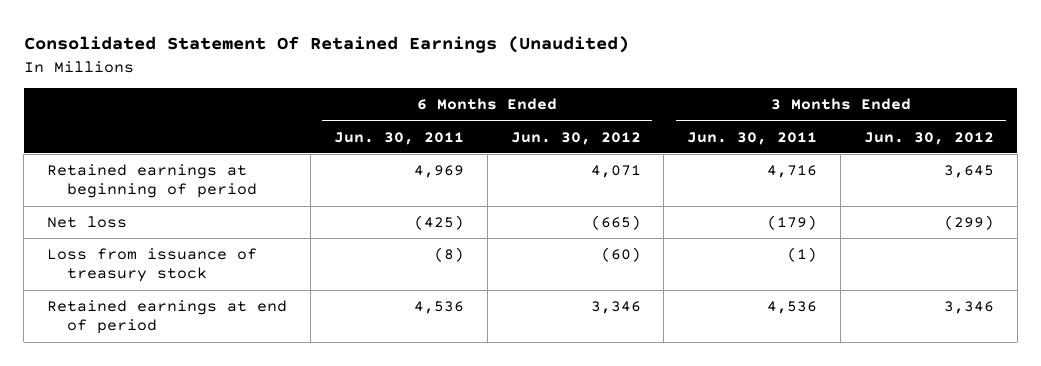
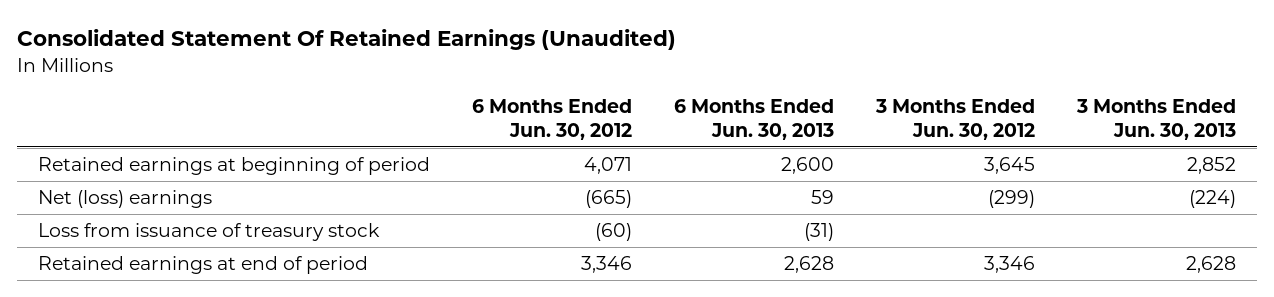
[333,131,464,145] Jun. 30, 2011 -> none
[687,131,818,145] Jun. 30, 2011 -> none
none -> [673,99,834,141] 6 Months Ended Jun. 30, 2013
none -> [1075,99,1236,141] 3 Months Ended Jun. 30, 2013
[47,216,128,229] Net loss -> [37,189,212,208] Net (loss) earnings

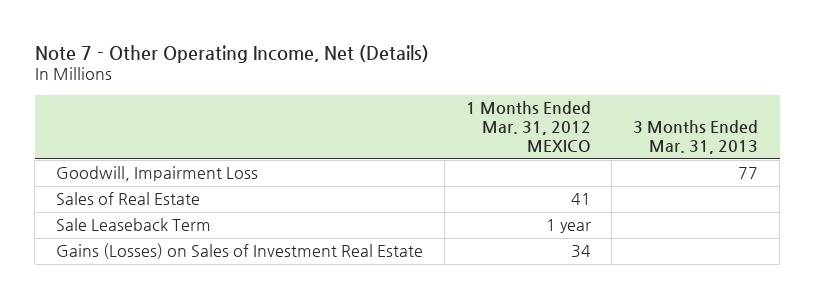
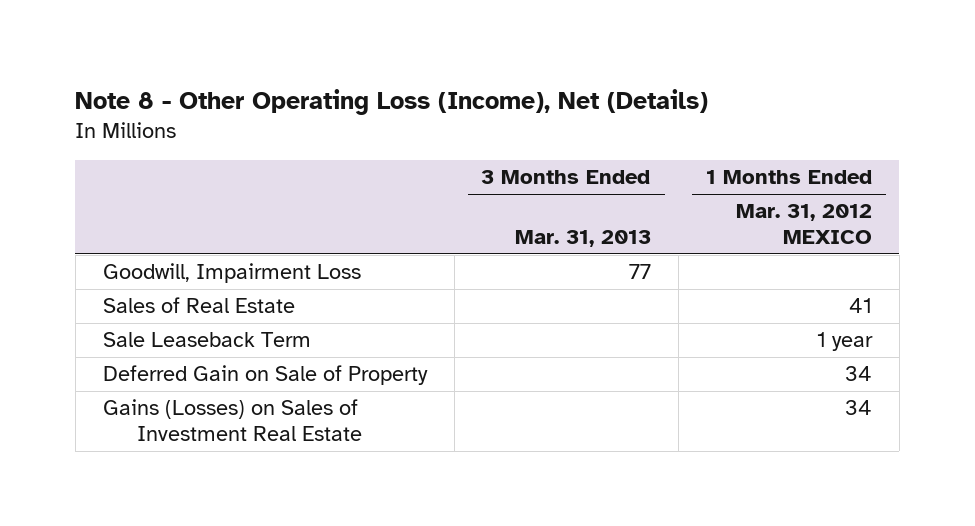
[34,44,429,63] Note 7 - Other Operating Income, Net (Details) -> [75,89,709,116] Note 8 - Other Operating Loss (Income), Net (Details)
none -> [102,365,428,386] Deferred Gain on Sale of Property

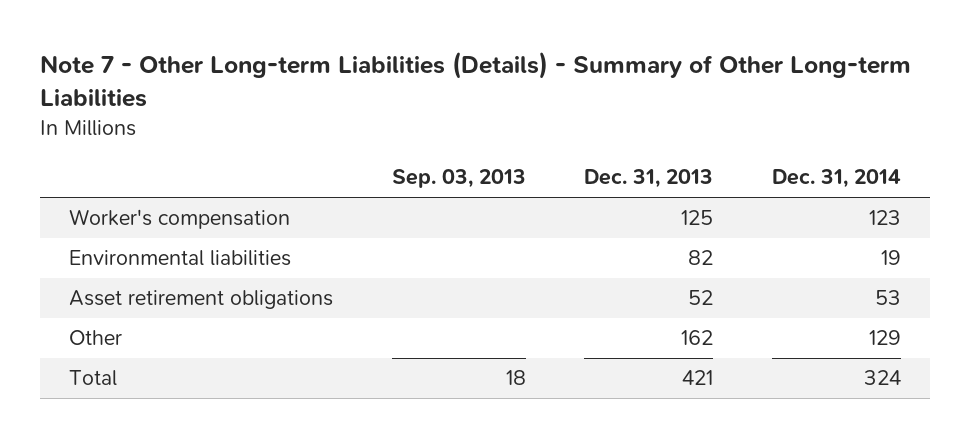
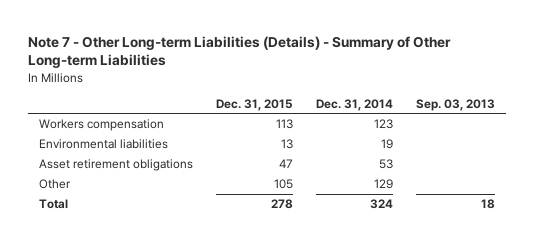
[584,169,714,189] Dec. 31, 2013 -> none
none -> [216,98,294,111] Dec. 31, 2015
[69,209,291,230] Worker's compensation -> [39,119,165,132] Workers compensation

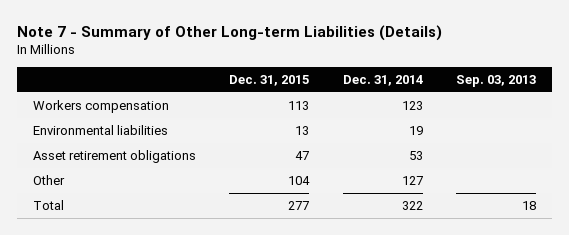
[28,35,452,69] Note 7 - Other Long-term Liabilities (Details) - Summary of Other Long-term Liabilities -> [16,24,442,41] Note 7 - Summary of Other Long-term Liabilities (Details)
[274,179,294,190] 105 -> [288,175,311,185] 104
[374,179,394,190] 129 -> [401,175,423,185] 127
[271,199,294,210] 278 -> [288,200,310,210] 277
[370,199,394,210] 324 -> [401,200,423,210] 322

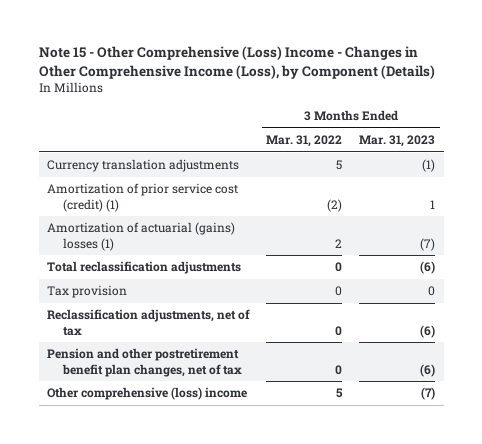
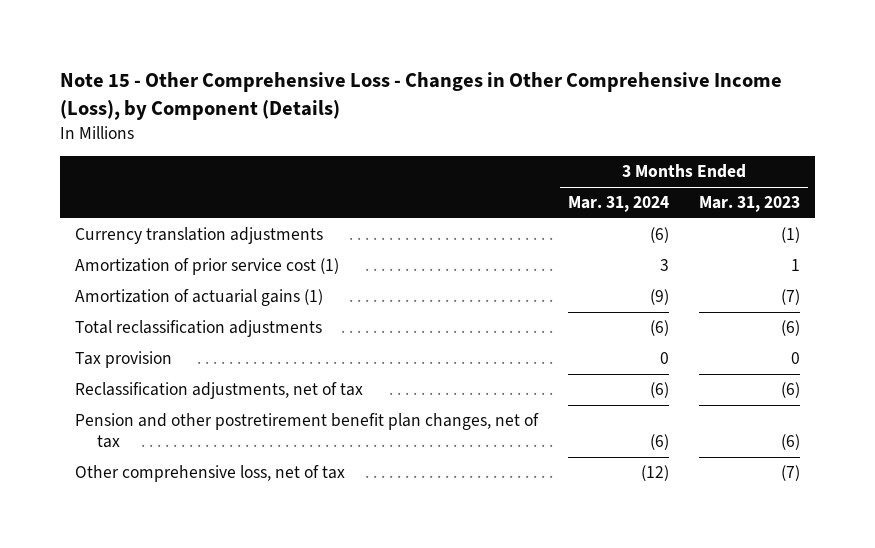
[38,46,435,79] Note 15 - Other Comprehensive (Loss) Income - Changes in Other Comprehensive Income (Loss), by Component (Details) -> [59,72,782,120] Note 15 - Other Comprehensive Loss - Changes in Other Comprehensive Income (Loss), by Component (Details)
[266,135,343,148] Mar. 31, 2022 -> none
none -> [568,196,670,213] Mar. 31, 2024
[47,183,239,212] Amortization of prior service cost (credit) (1) -> [74,258,339,276] Amortization of prior service cost (1)
[47,222,236,251] Amortization of actuarial (gains) losses (1) -> [74,289,323,307] Amortization of actuarial gains (1)
[47,387,248,401] Other comprehensive (loss) income -> none
none -> [74,465,345,483] Other comprehensive loss, net of tax

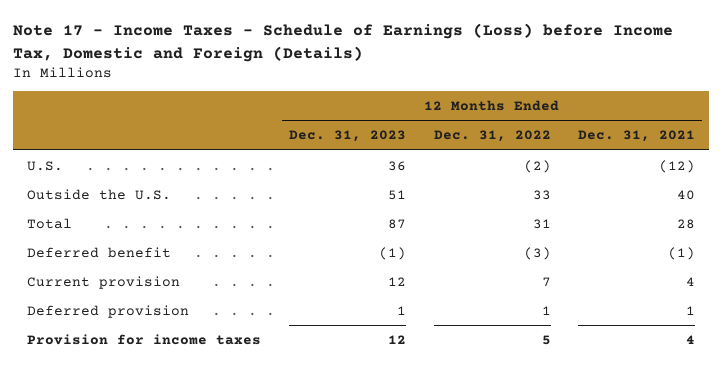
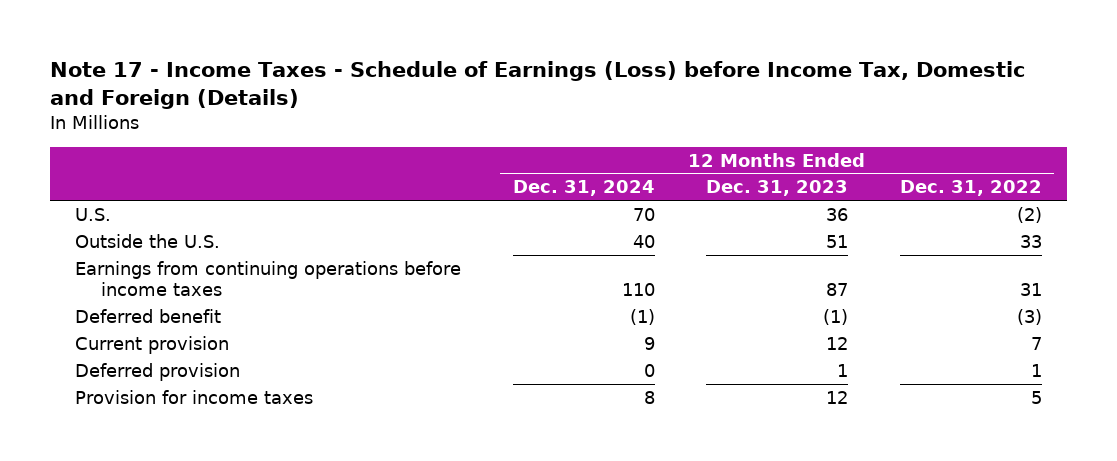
[578,130,696,143] Dec. 31, 2021 -> none
none -> [512,180,655,197] Dec. 31, 2024
[27,217,73,229] Total -> [75,260,462,296] Earnings from continuing operations before income taxes

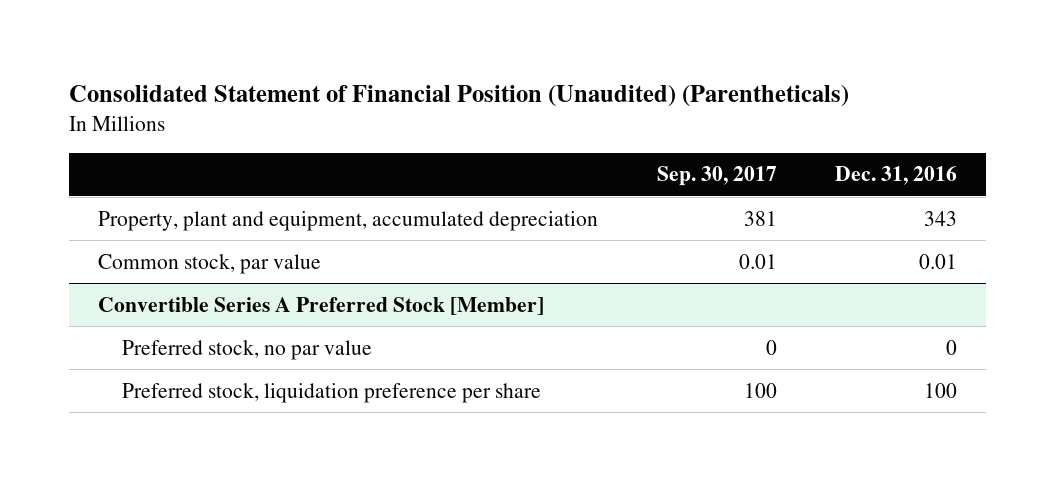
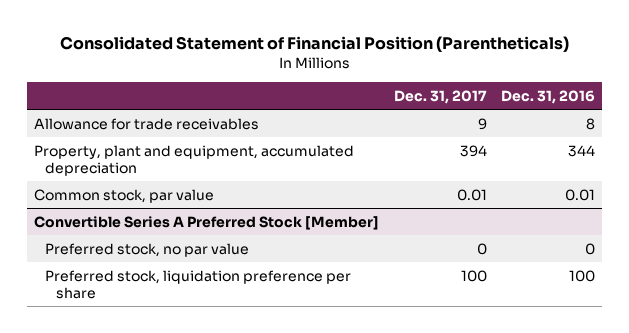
[68,85,849,108] Consolidated Statement of Financial Position (Unaudited) (Parentheticals) -> [59,35,569,52] Consolidated Statement of Financial Position (Parentheticals)
[656,166,777,187] Sep. 30, 2017 -> none
none -> [393,89,487,104] Dec. 31, 2017
none -> [34,117,260,130] Allowance for trade receivables
[923,210,957,226] 343 -> [568,144,596,157] 344

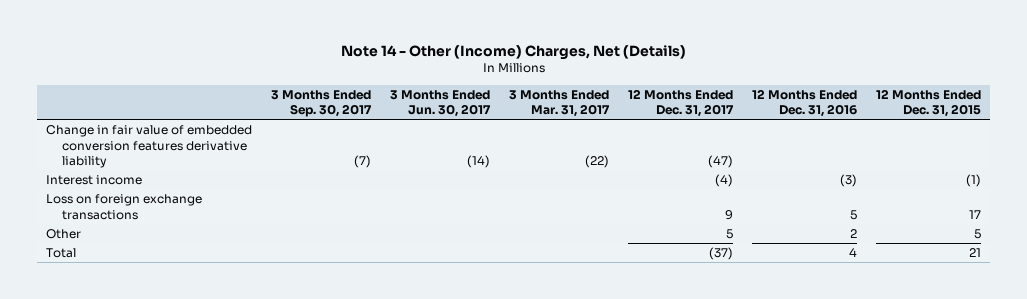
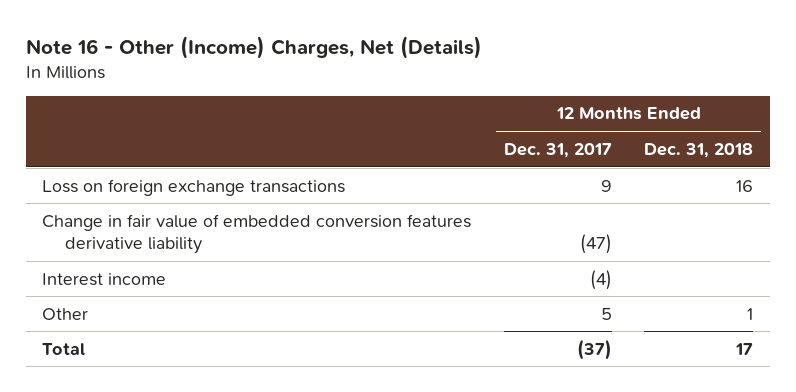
[340,44,686,60] Note 14 - Other (Income) Charges, Net (Details) -> [25,35,482,59] Note 16 - Other (Income) Charges, Net (Details)
[271,89,373,118] 3 Months Ended Sep. 30, 2017 -> none
[390,89,492,118] 3 Months Ended Jun. 30, 2017 -> none
[509,89,611,118] 3 Months Ended Mar. 31, 2017 -> none
[751,88,857,118] 12 Months Ended Dec. 31, 2016 -> none
[875,88,981,118] 12 Months Ended Dec. 31, 2015 -> none
none -> [644,142,754,158] Dec. 31, 2018
[46,193,203,220] Loss on foreign exchange transactions -> [42,178,346,196] Loss on foreign exchange transactions

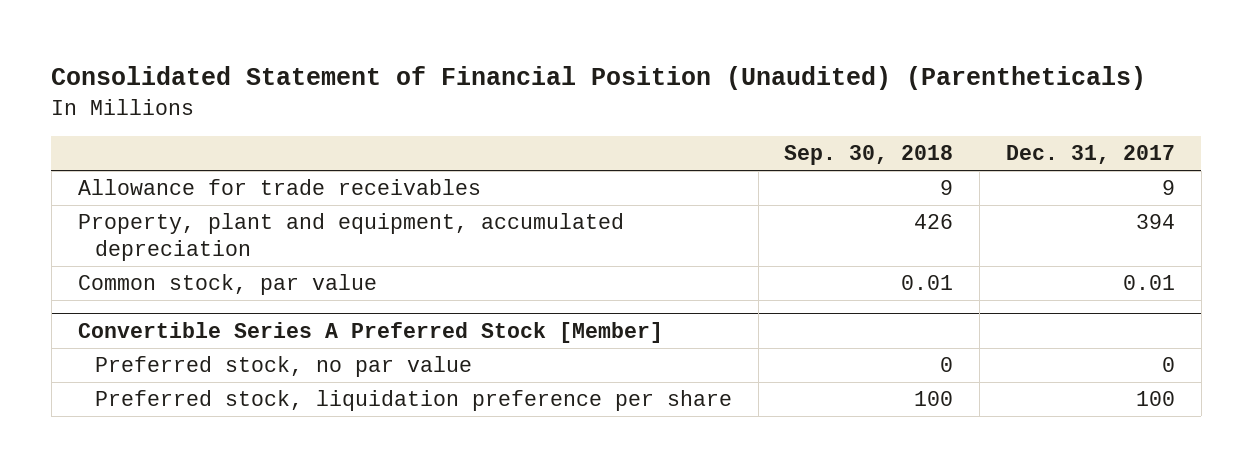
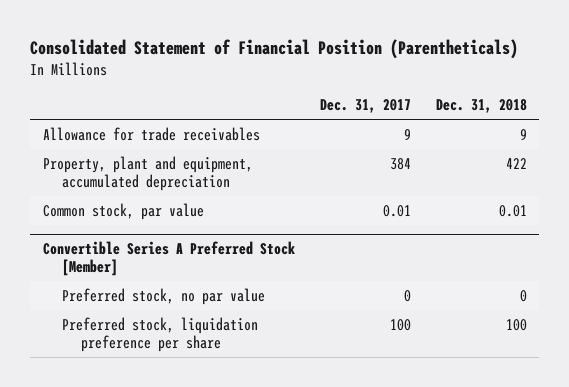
[51,66,1147,91] Consolidated Statement of Financial Position (Unaudited) (Parentheticals) -> [30,39,519,60] Consolidated Statement of Financial Position (Parentheticals)
[784,145,954,166] Sep. 30, 2018 -> none
none -> [435,99,527,114] Dec. 31, 2018
[1135,214,1175,230] 394 -> [389,157,411,170] 384

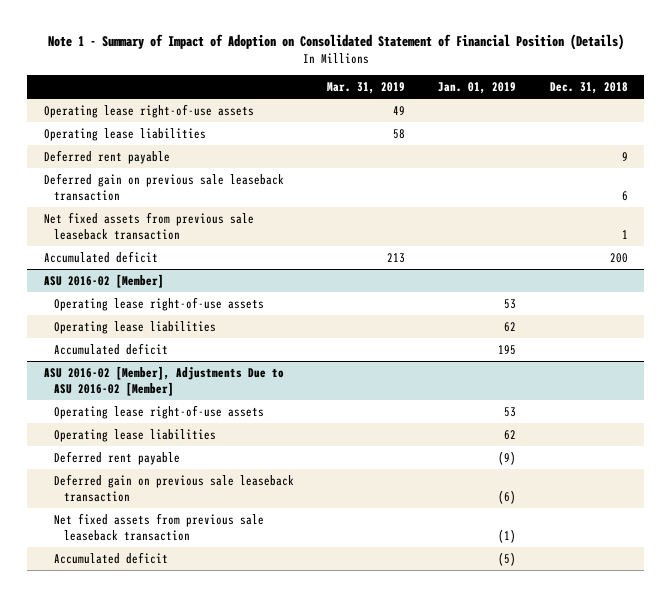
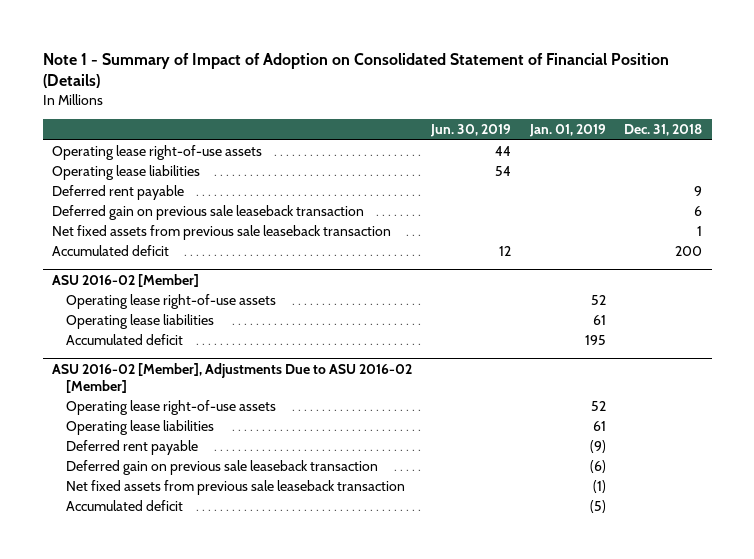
[327,82,406,95] Mar. 31, 2019 -> none
none -> [429,124,511,138] Jun. 30, 2019
[504,298,517,309] 53 -> [590,295,606,306] 52
[504,321,517,332] 62 -> [592,315,606,326] 61
[504,406,517,417] 53 -> [590,401,606,412] 52
[504,429,517,440] 62 -> [592,421,606,432] 61

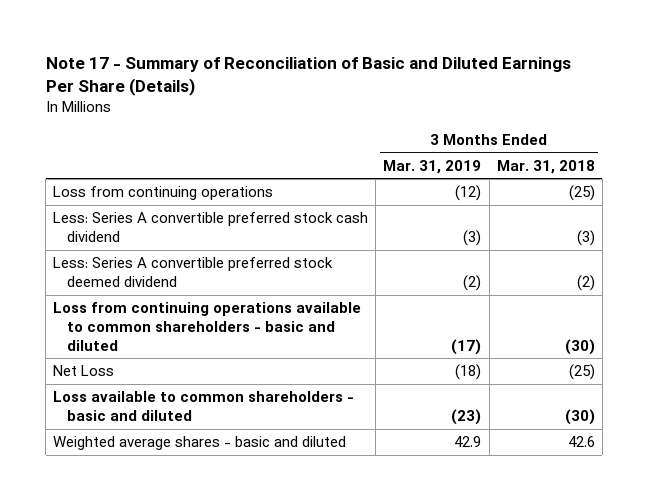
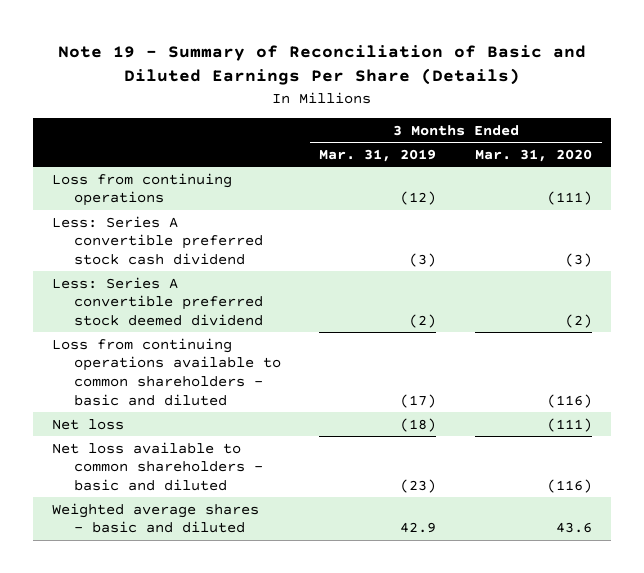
[45,56,571,96] Note 17 - Summary of Reconciliation of Basic and Diluted Earnings Per Share (Details) -> [57,44,586,86] Note 19 - Summary of Reconciliation of Basic and Diluted Earnings Per Share (Details)
[496,159,595,174] Mar. 31, 2018 -> none
none -> [475,148,593,162] Mar. 31, 2020
[53,365,115,377] Net Loss -> [51,418,124,430] Net loss
[53,391,355,421] Loss available to common shareholders - basic and diluted -> [51,441,263,491] Net loss available to common shareholders - basic and diluted

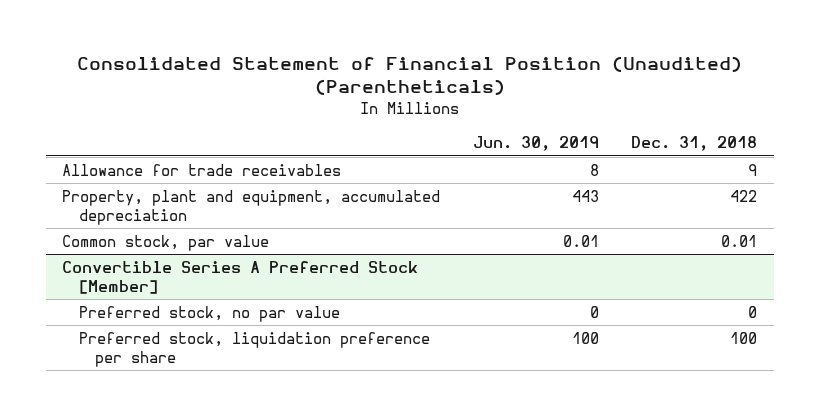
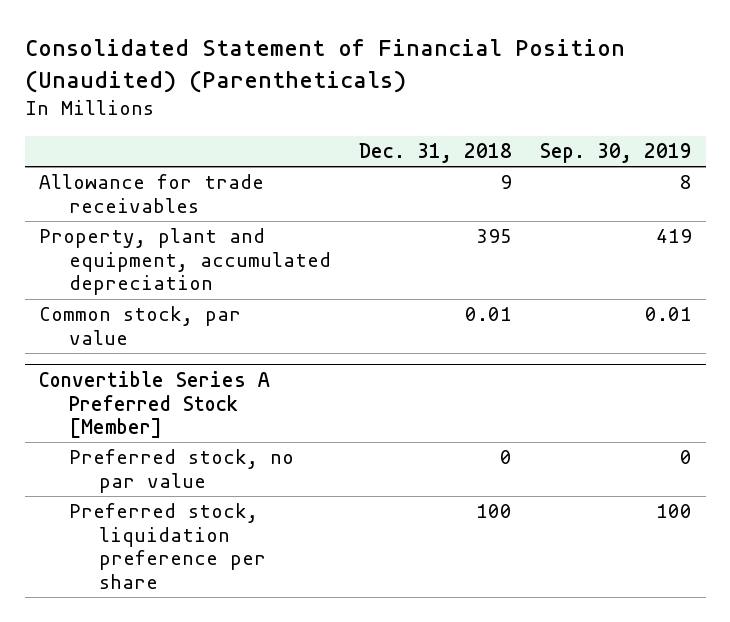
[472,136,599,152] Jun. 30, 2019 -> none
none -> [539,142,692,163] Sep. 30, 2019
[730,190,758,203] 422 -> [475,229,512,244] 395

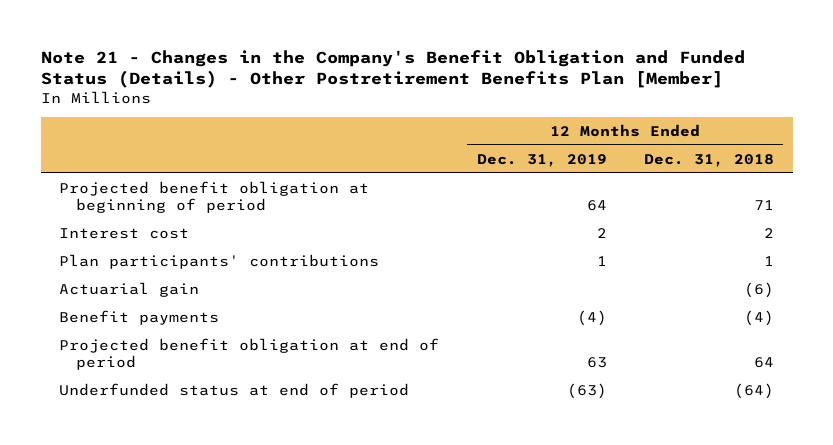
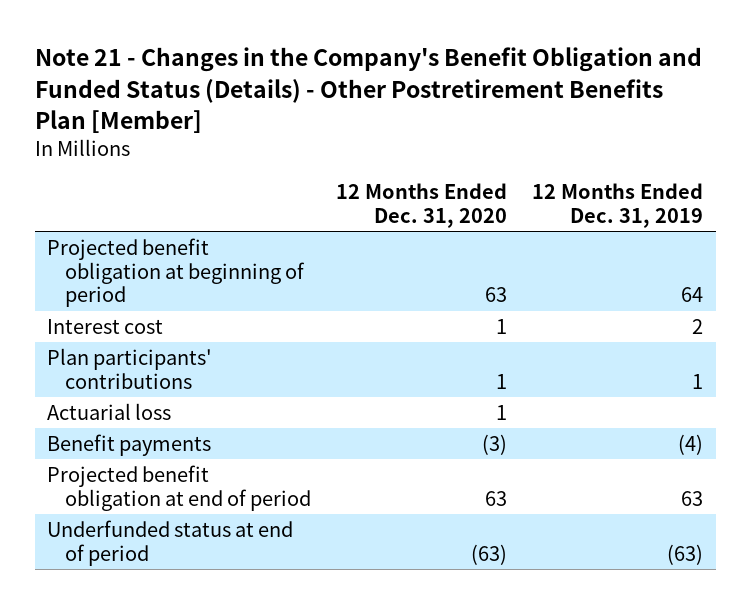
[643,153,774,167] Dec. 31, 2018 -> none
none -> [336,183,508,229] 12 Months Ended Dec. 31, 2020
[59,281,200,297] Actuarial gain -> [47,402,172,420] Actuarial loss

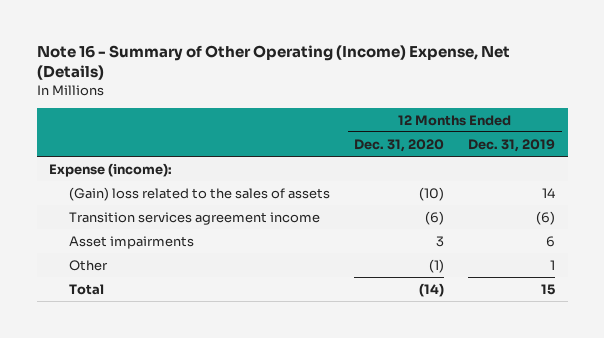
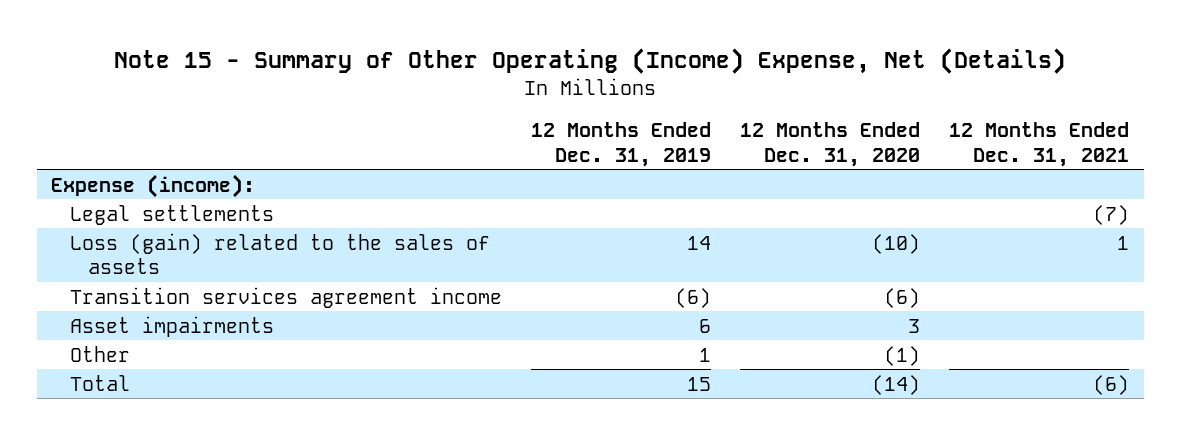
[36,44,510,81] Note 16 - Summary of Other Operating (Income) Expense, Net (Details) -> [114,48,1067,75] Note 15 - Summary of Other Operating (Income) Expense, Net (Details)
none -> [949,122,1130,167] 12 Months Ended Dec. 31, 2021
none -> [69,204,274,225] Legal settlements
[68,186,330,201] (Gain) loss related to the sales of assets -> [69,232,490,275] Loss (gain) related to the sales of assets

